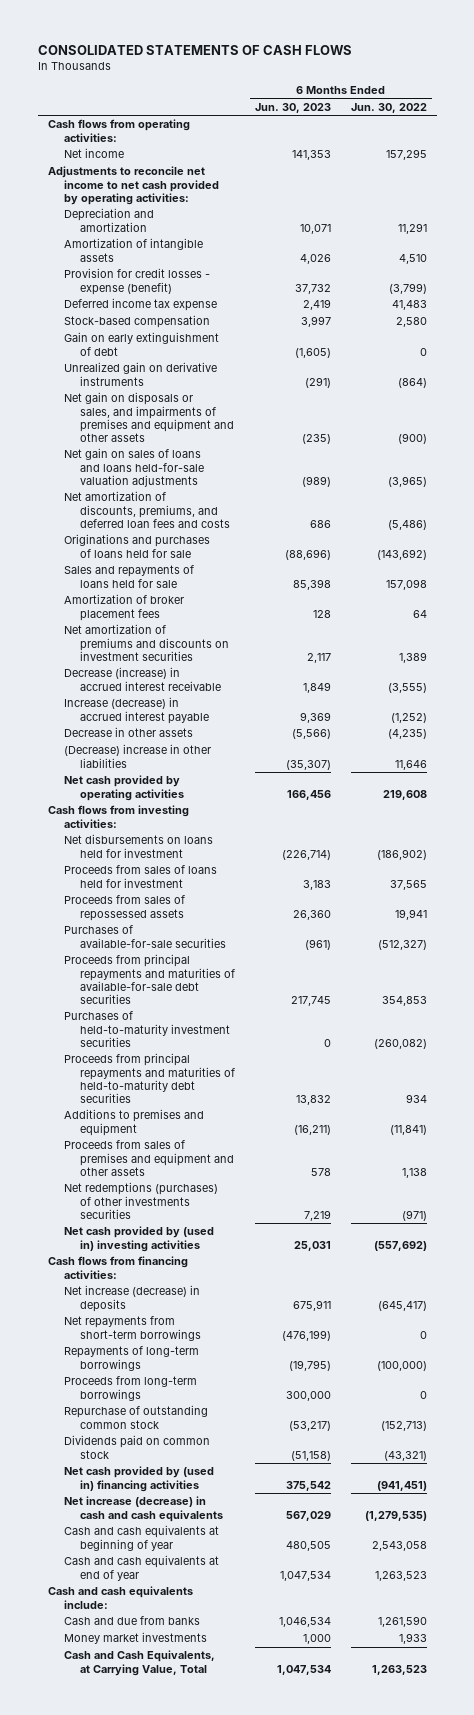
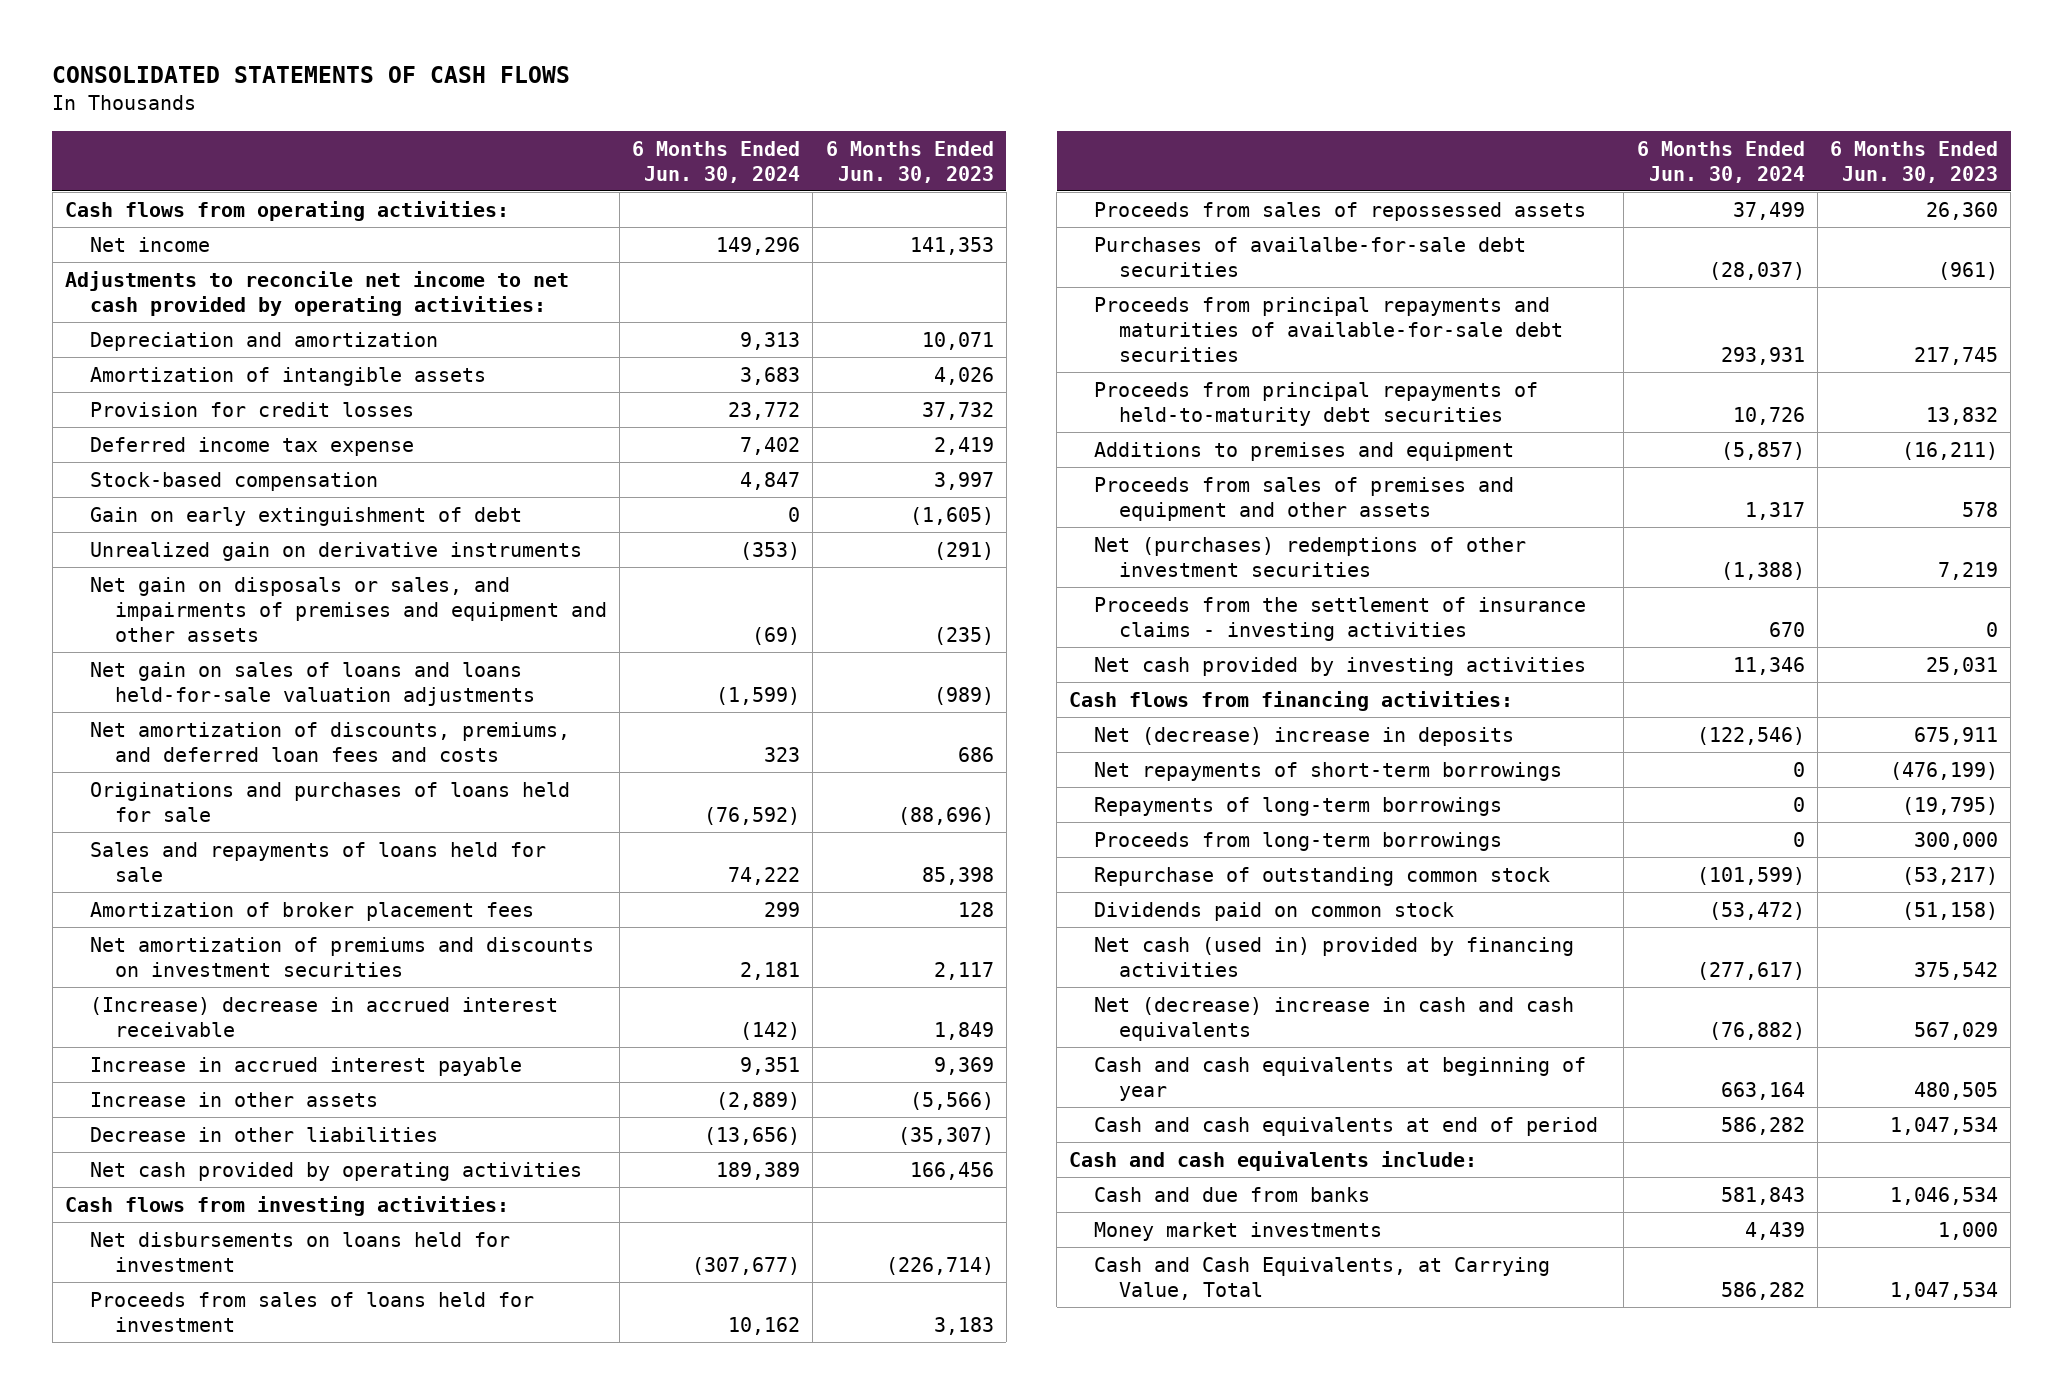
[350,102,427,113] Jun. 30, 2022 -> none
none -> [632,140,801,183] 6 Months Ended Jun. 30, 2024
[63,268,210,295] Provision for credit losses - expense (benefit) -> [89,402,414,418] Provision for credit losses
[63,667,221,691] Decrease (increase) in accrued interest receivable -> [89,997,558,1038] (Increase) decrease in accrued interest receivable
[63,697,209,724] Increase (decrease) in accrued interest payable -> [89,1057,522,1077] Increase in accrued interest payable
[63,727,193,738] Decrease in other assets -> [89,1092,378,1108] Increase in other assets
[63,744,211,768] (Decrease) increase in other liabilities -> [89,1127,438,1143] Decrease in other liabilities
[63,925,226,948] Purchases of available-for-sale securities -> [1094,237,1527,278] Purchases of availalbe-for-sale debt securities
[63,1011,230,1047] Purchases of held-to-maturity investment securities -> none
[63,1053,235,1103] Proceeds from principal repayments and maturities of held-to-maturity debt securities -> [1094,382,1539,427] Proceeds from principal repayments of held-to-maturity debt securities
[63,1182,218,1219] Net redemptions (purchases) of other investments securities -> [1094,537,1527,578] Net (purchases) redemptions of other investment securities
none -> [1094,597,1587,642] Proceeds from the settlement of insurance claims - investing activities
[63,1226,214,1252] Net cash provided by (used in) investing activities -> [1094,657,1587,677] Net cash provided by investing activities
[63,1285,200,1312] Net increase (decrease) in deposits -> [1094,727,1515,747] Net (decrease) increase in deposits
[63,1316,201,1341] Net repayments from short-term borrowings -> [1094,762,1563,782] Net repayments of short-term borrowings
[63,1466,214,1492] Net cash provided by (used in) financing activities -> [1094,937,1575,978] Net cash (used in) provided by financing activities
[63,1496,223,1522] Net increase (decrease) in cash and cash equivalents -> [1094,997,1575,1042] Net (decrease) increase in cash and cash equivalents
[63,1555,219,1581] Cash and cash equivalents at end of year -> [1094,1117,1599,1137] Cash and cash equivalents at end of period

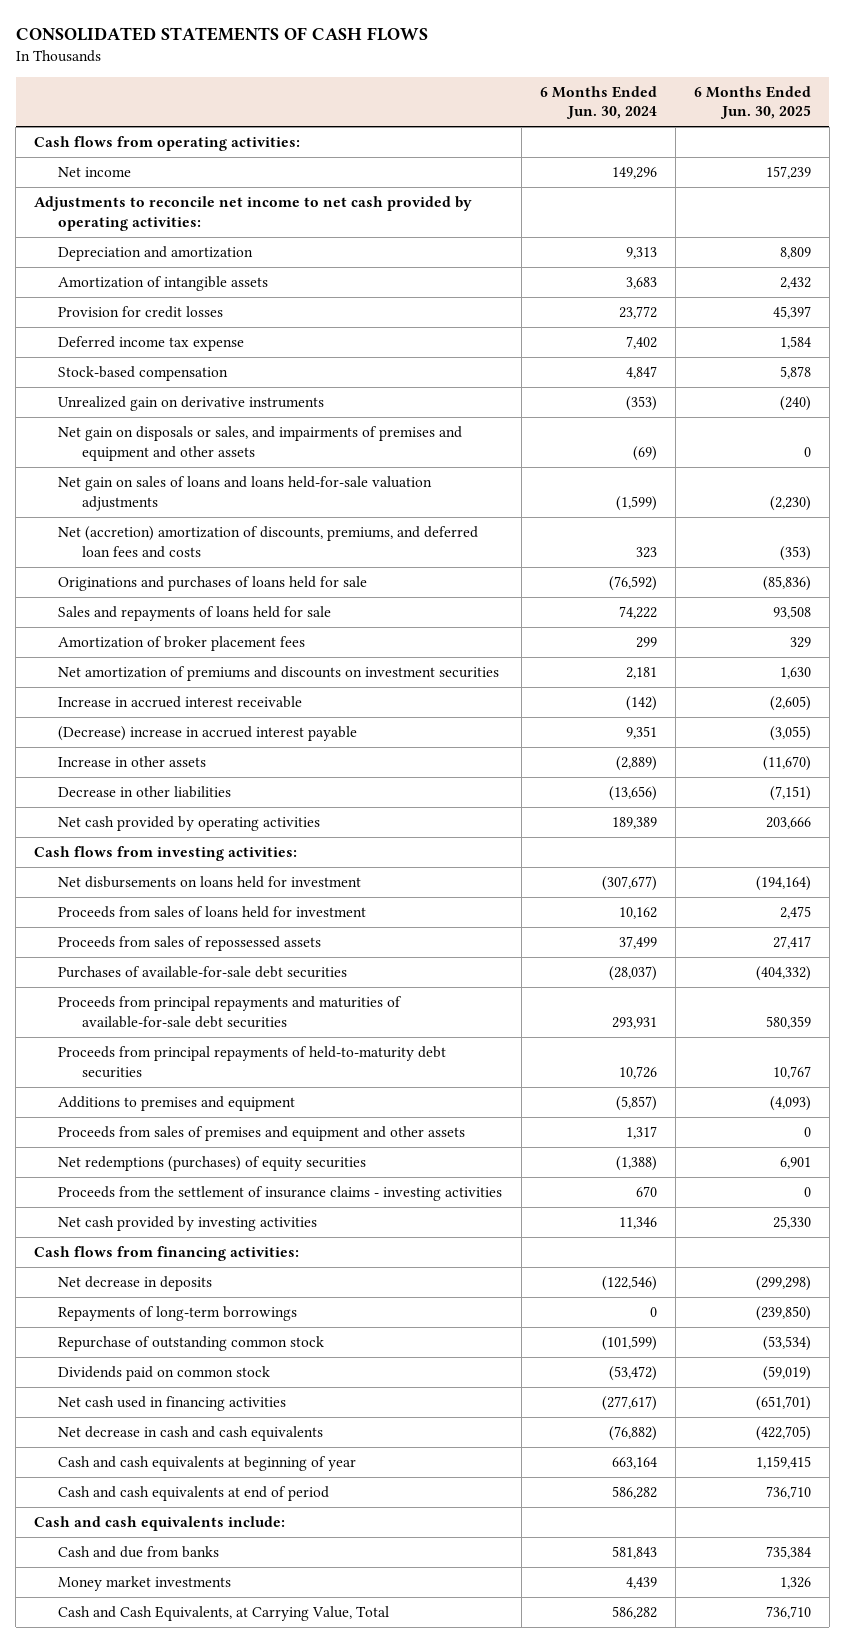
[825,140,994,183] 6 Months Ended Jun. 30, 2023 -> none
none -> [693,85,811,120] 6 Months Ended Jun. 30, 2025
[89,507,522,527] Gain on early extinguishment of debt -> none
[89,722,570,763] Net amortization of discounts, premiums, and deferred loan fees and costs -> [58,526,479,558] Net (accretion) amortization of discounts, premiums, and deferred loan fees and costs
[89,997,558,1038] (Increase) decrease in accrued interest receivable -> [58,696,303,709] Increase in accrued interest receivable
[89,1057,522,1077] Increase in accrued interest payable -> [58,726,358,742] (Decrease) increase in accrued interest payable
[1094,237,1527,278] Purchases of availalbe-for-sale debt securities -> [58,966,348,979] Purchases of available-for-sale debt securities
[1094,537,1527,578] Net (purchases) redemptions of other investment securities -> [58,1156,367,1172] Net redemptions (purchases) of equity securities
[1094,762,1563,782] Net repayments of short-term borrowings -> none
[1094,727,1515,747] Net (decrease) increase in deposits -> [58,1276,213,1292] Net decrease in deposits
[1094,832,1503,852] Proceeds from long-term borrowings -> none
[1094,937,1575,978] Net cash (used in) provided by financing activities -> [58,1396,287,1412] Net cash used in financing activities
[1094,997,1575,1042] Net (decrease) increase in cash and cash equivalents -> [58,1426,324,1442] Net decrease in cash and cash equivalents

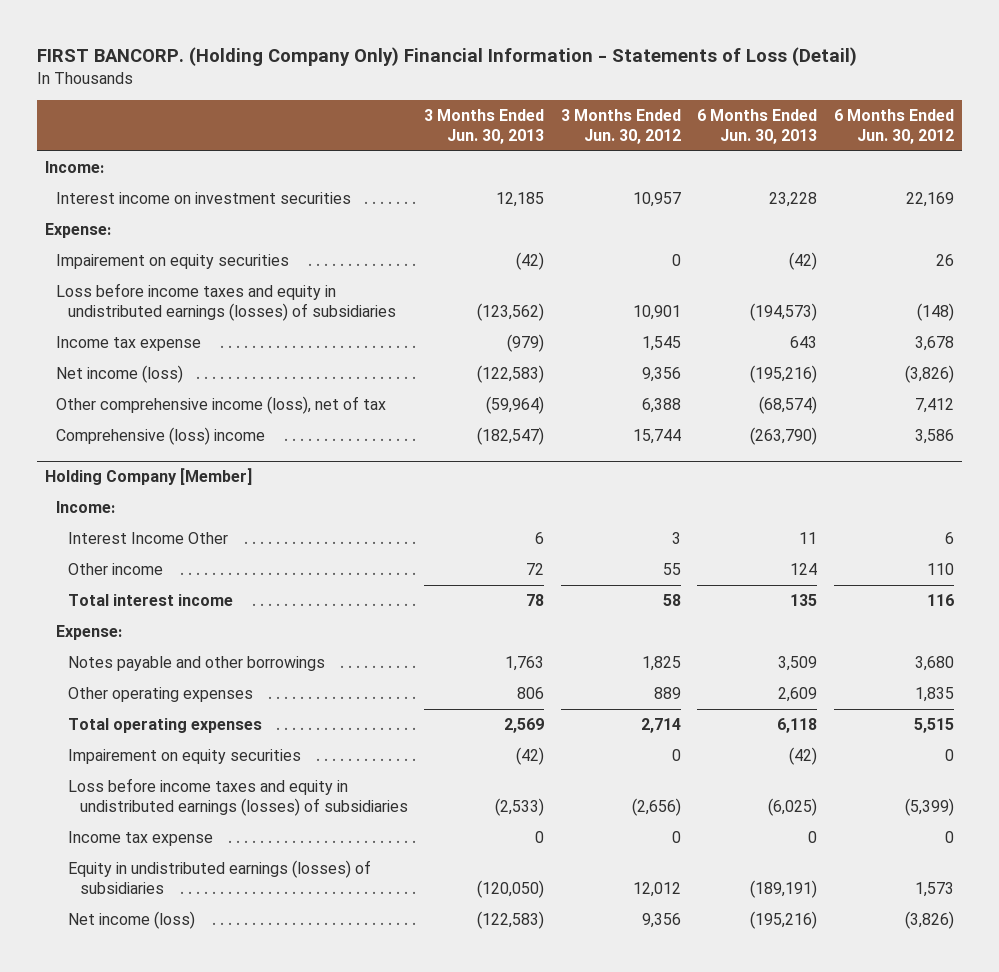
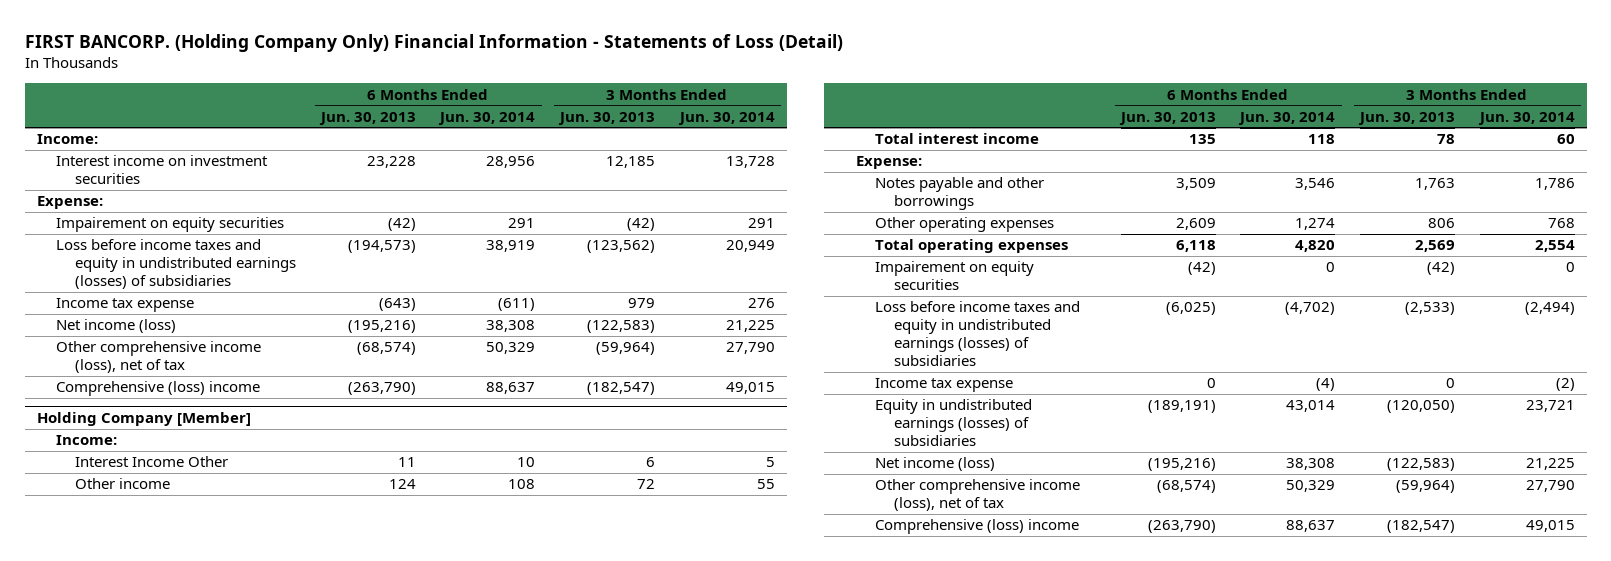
[560,109,681,145] 3 Months Ended Jun. 30, 2012 -> none
[833,109,954,145] 6 Months Ended Jun. 30, 2012 -> none
none -> [438,111,536,125] Jun. 30, 2014
none -> [677,111,775,125] Jun. 30, 2014
[507,334,545,353] (979) -> [628,298,656,309] 979
[790,336,818,349] 643 -> [378,298,416,312] (643)
none -> [875,479,1081,512] Other comprehensive income (loss), net of tax
none -> [875,519,1080,535] Comprehensive (loss) income

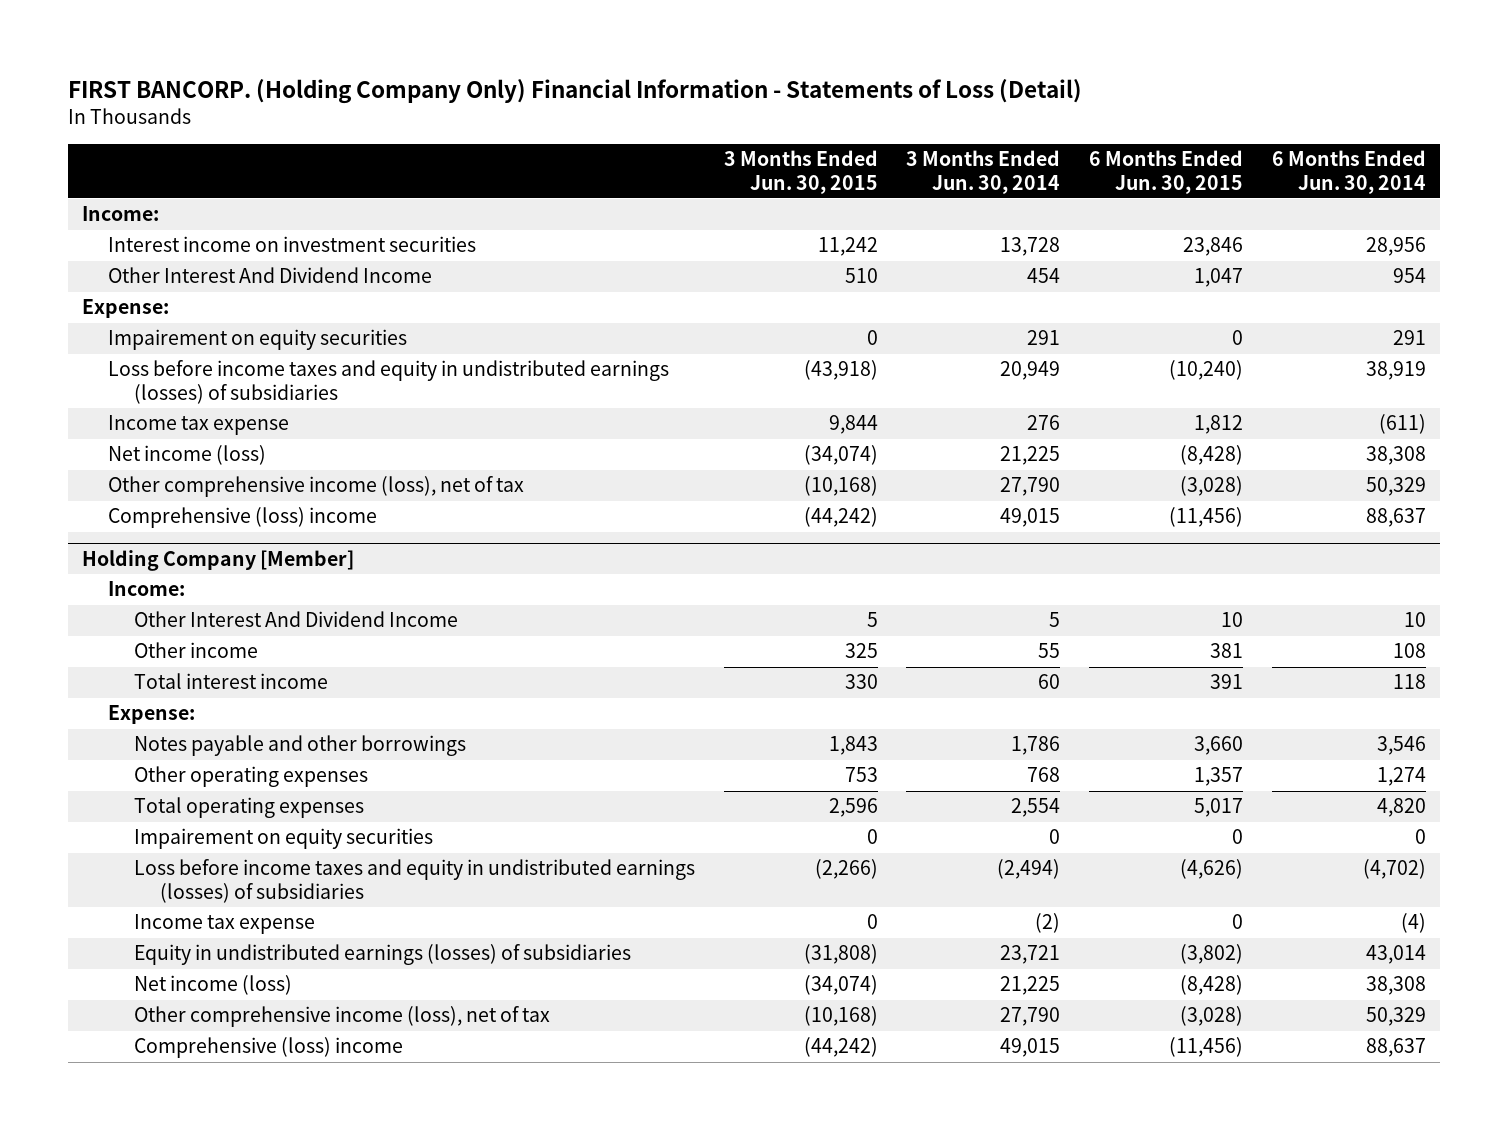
[318,111,416,125] Jun. 30, 2013 -> none
[558,111,656,125] Jun. 30, 2013 -> none
none -> [723,149,878,194] 3 Months Ended Jun. 30, 2015
none -> [1088,149,1243,194] 6 Months Ended Jun. 30, 2015
none -> [107,267,432,284] Other Interest And Dividend Income
[75,456,229,468] Interest Income Other -> [133,611,458,628] Other Interest And Dividend Income

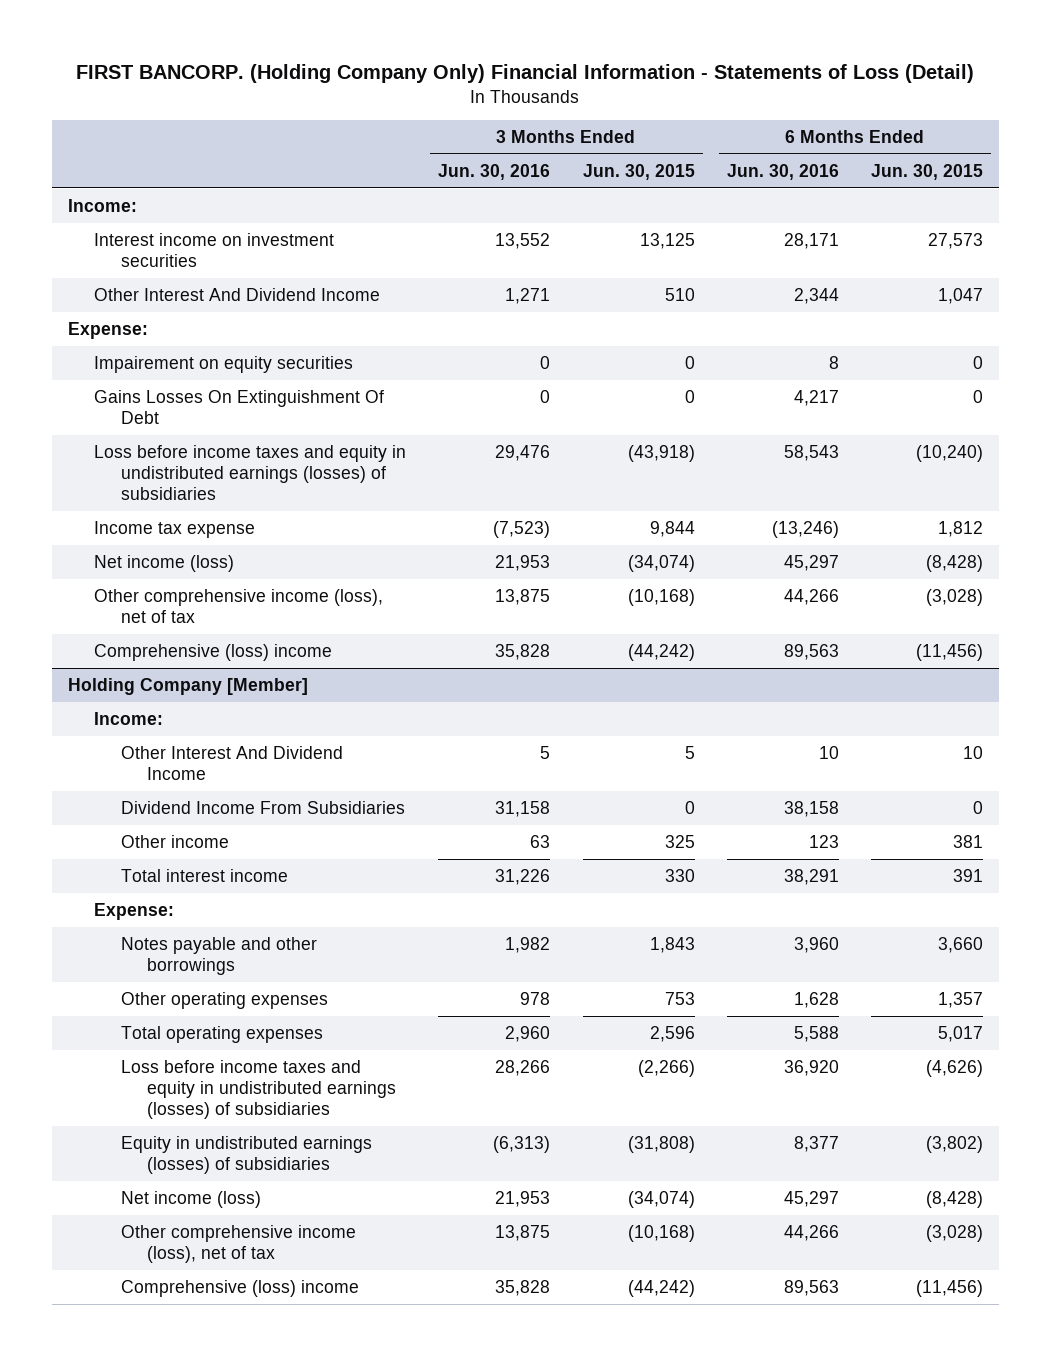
[906,149,1061,194] 3 Months Ended Jun. 30, 2014 -> none
[1271,149,1426,194] 6 Months Ended Jun. 30, 2014 -> none
none -> [438,163,551,180] Jun. 30, 2016
none -> [726,163,839,180] Jun. 30, 2016
[817,237,878,257] 11,242 -> [639,232,695,249] 13,125
[1182,237,1243,257] 23,846 -> [927,232,983,249] 27,573
none -> [94,389,385,425] Gains Losses On Extinguishment Of Debt
none -> [120,800,405,814] Dividend Income From Subsidiaries
[133,828,433,850] Impairement on equity securities -> none
[133,914,315,935] Income tax expense -> none

